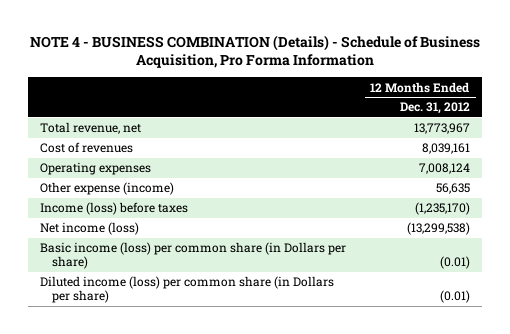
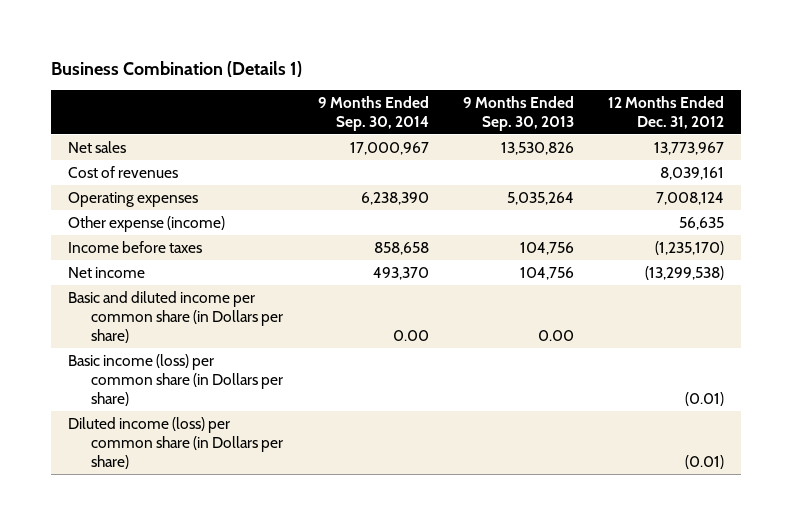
[30,34,481,69] NOTE 4 - BUSINESS COMBINATION (Details) - Schedule of Business Acquisition, Pro Forma Information -> [50,60,302,77] Business Combination (Details 1)
none -> [317,96,429,132] 9 Months Ended Sep. 30, 2014
none -> [462,96,574,132] 9 Months Ended Sep. 30, 2013
[40,122,142,135] Total revenue, net -> [67,140,126,153] Net sales
[40,202,189,216] Income (loss) before taxes -> [67,240,202,253] Income before taxes
[40,222,140,236] Net income (loss) -> [67,266,145,278] Net income
none -> [67,290,284,343] Basic and diluted income per common share (in Dollars per share)

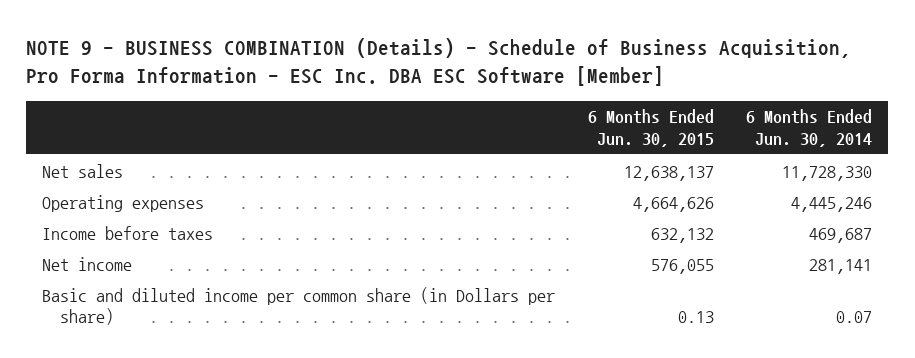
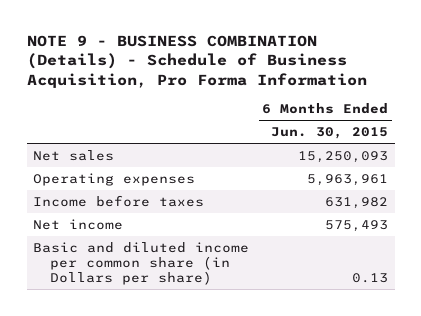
[26,38,852,87] NOTE 9 - BUSINESS COMBINATION (Details) - Schedule of Business Acquisition, Pro Forma Information - ESC Inc. DBA ESC Software [Member] -> [26,35,367,88] NOTE 9 - BUSINESS COMBINATION (Details) - Schedule of Business Acquisition, Pro Forma Information
[746,109,873,147] 6 Months Ended Jun. 30, 2014 -> none
[623,165,714,181] 12,638,137 -> [298,150,389,163] 15,250,093
[632,196,714,212] 4,664,626 -> [307,173,389,186] 5,963,961
[650,227,714,243] 632,132 -> [325,196,389,209] 631,982
[650,258,714,274] 576,055 -> [325,219,389,232] 575,493

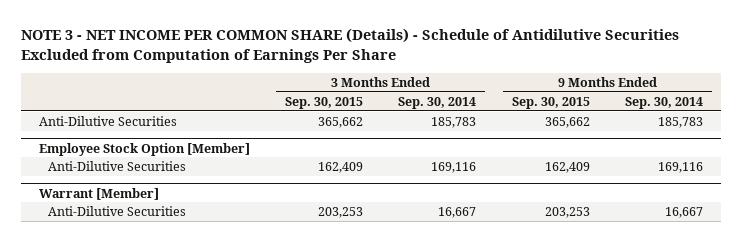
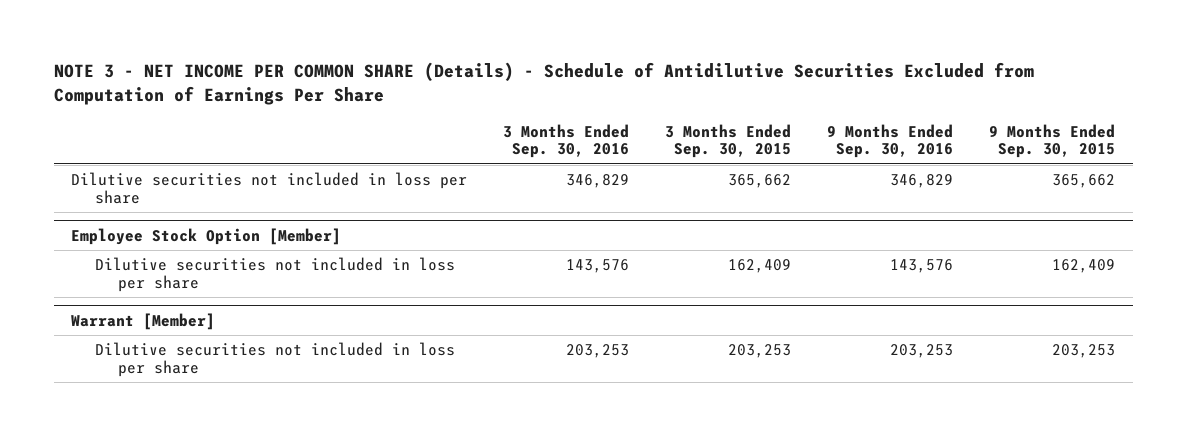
[398,96,477,109] Sep. 30, 2014 -> none
[625,96,704,109] Sep. 30, 2014 -> none
none -> [503,123,630,159] 3 Months Ended Sep. 30, 2016
none -> [826,123,953,159] 9 Months Ended Sep. 30, 2016
[38,115,177,126] Anti-Dilutive Securities -> [71,171,468,204] Dilutive securities not included in loss per share
[47,160,186,171] Anti-Dilutive Securities -> [94,256,455,292] Dilutive securities not included in loss per share
[47,205,186,216] Anti-Dilutive Securities -> [94,341,455,377] Dilutive securities not included in loss per share

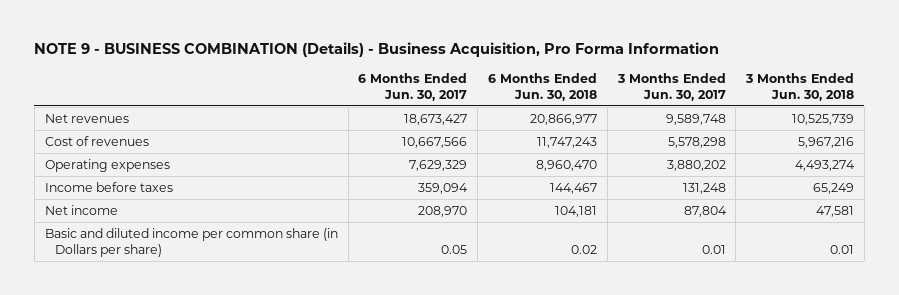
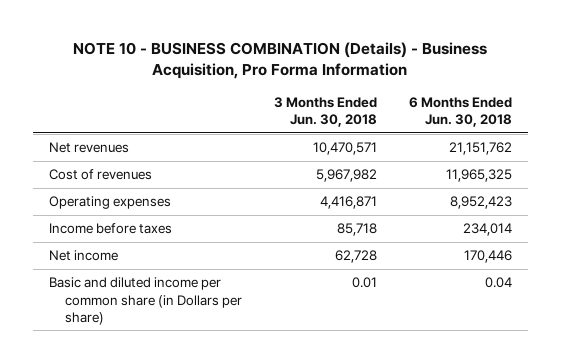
[34,42,720,58] NOTE 9 - BUSINESS COMBINATION (Details) - Business Acquisition, Pro Forma Information -> [73,41,488,80] NOTE 10 - BUSINESS COMBINATION (Details) - Business Acquisition, Pro Forma Information
[358,72,468,101] 6 Months Ended Jun. 30, 2017 -> none
[616,72,726,101] 3 Months Ended Jun. 30, 2017 -> none
[529,113,597,125] 20,866,977 -> [448,142,512,156] 21,151,762
[792,113,855,125] 10,525,739 -> [313,142,378,156] 10,470,571
[536,136,597,148] 11,747,243 -> [445,169,512,183] 11,965,325
[798,136,855,148] 5,967,216 -> [316,169,378,183] 5,967,982
[535,159,597,171] 8,960,470 -> [449,196,512,210] 8,952,423
[795,159,856,171] 4,493,274 -> [320,196,378,210] 4,416,871
[549,182,597,194] 144,467 -> [462,223,512,237] 234,014
[813,182,855,194] 65,249 -> [337,223,378,237] 85,718
[554,205,597,217] 104,181 -> [463,250,512,264] 170,446
[816,205,855,217] 47,581 -> [335,250,378,264] 62,728
[570,244,597,254] 0.02 -> [484,277,512,289] 0.04

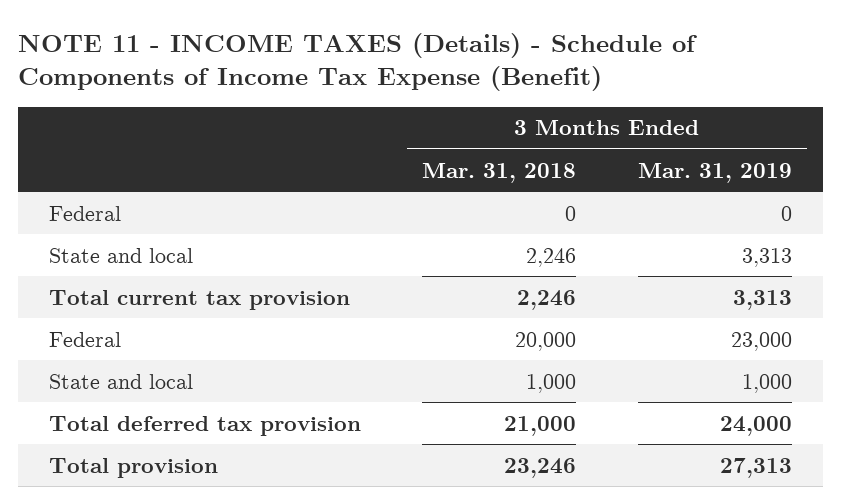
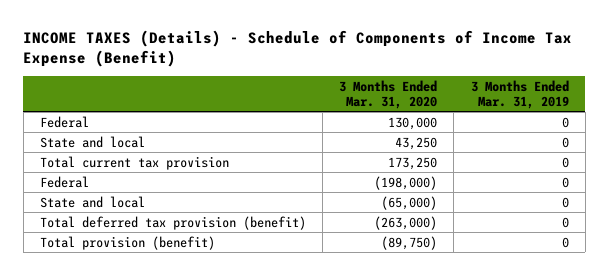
[18,32,698,92] NOTE 11 - INCOME TAXES (Details) - Schedule of Components of Income Tax Expense (Benefit) -> [23,30,573,68] INCOME TAXES (Details) - Schedule of Components of Income Tax Expense (Benefit)
[422,162,577,183] Mar. 31, 2018 -> none
none -> [339,79,438,109] 3 Months Ended Mar. 31, 2020
[741,247,792,267] 3,313 -> [561,136,569,148] 0
[732,289,792,310] 3,313 -> [561,156,569,168] 0
[730,331,792,351] 23,000 -> [561,176,569,188] 0
[741,373,792,393] 1,000 -> [561,196,569,208] 0
[48,415,361,436] Total deferred tax provision -> [39,215,306,230] Total deferred tax provision (benefit)
[719,415,792,436] 24,000 -> [561,216,569,228] 0
[48,457,218,478] Total provision -> [39,235,215,250] Total provision (benefit)
[719,457,792,478] 27,313 -> [561,236,569,248] 0

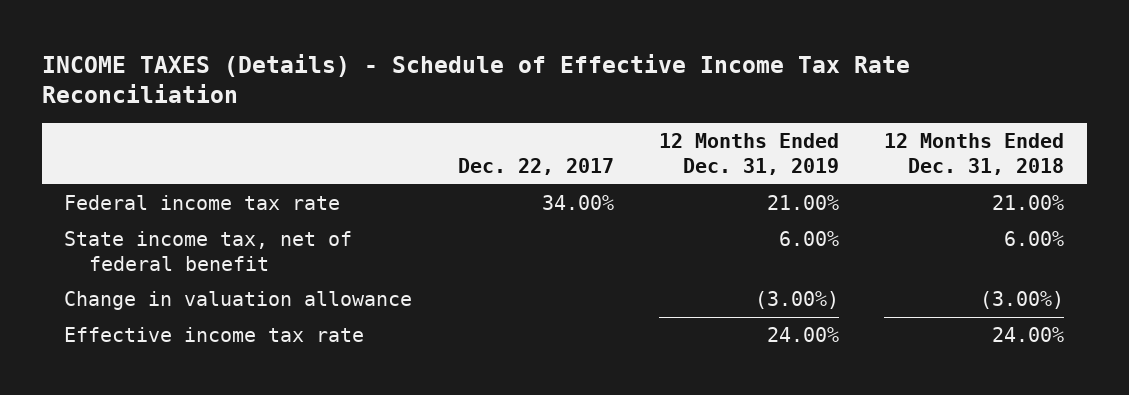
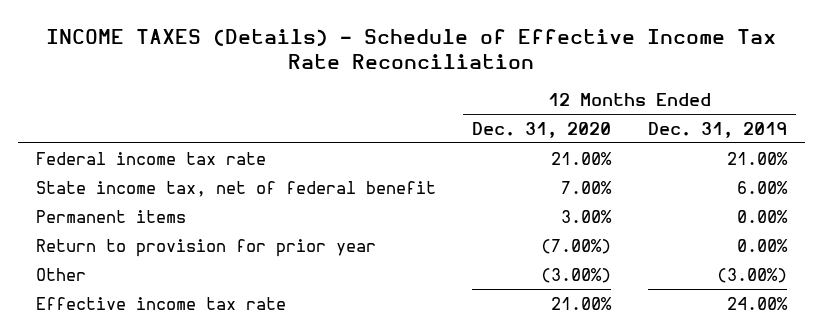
[457,157,614,175] Dec. 22, 2017 -> none
[884,133,1065,175] 12 Months Ended Dec. 31, 2018 -> none
none -> [472,121,612,138] Dec. 31, 2020
none -> [36,209,187,223] Permanent items
none -> [36,238,377,257] Return to provision for prior year
[64,291,413,311] Change in valuation allowance -> [36,267,87,281] Other

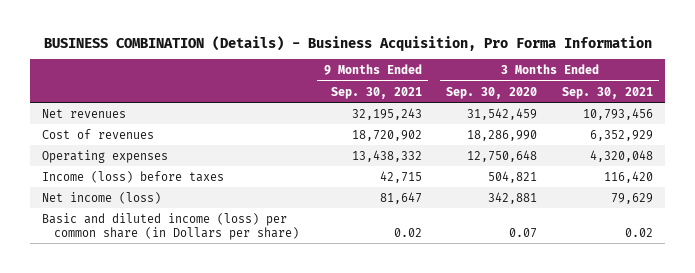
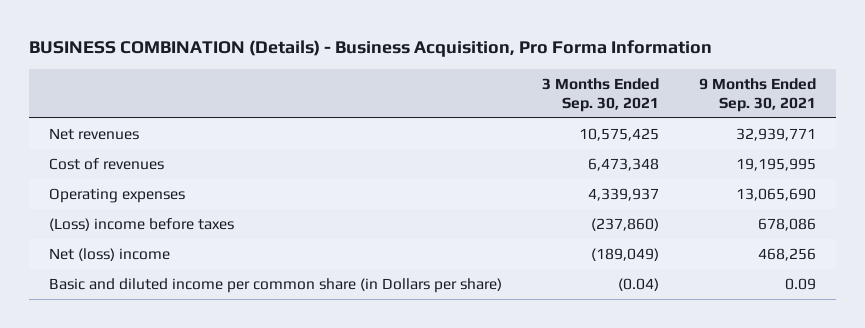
[446,86,538,99] Sep. 30, 2020 -> none
[351,107,422,120] 32,195,243 -> [736,127,817,141] 32,939,771
[583,107,654,120] 10,793,456 -> [579,127,660,141] 10,575,425
[351,129,422,141] 18,720,902 -> [736,157,817,171] 19,195,995
[590,129,654,141] 6,352,929 -> [588,157,660,171] 6,473,348
[351,149,422,162] 13,438,332 -> [736,187,817,201] 13,065,690
[590,149,654,162] 4,320,048 -> [588,187,660,201] 4,339,937
[42,170,225,183] Income (loss) before taxes -> [49,217,235,231] (Loss) income before taxes
[379,170,422,183] 42,715 -> [758,217,817,231] 678,086
[604,170,654,183] 116,420 -> [591,217,660,231] (237,860)
[42,191,162,204] Net income (loss) -> [49,247,171,261] Net (loss) income
[379,191,422,204] 81,647 -> [758,247,817,261] 468,256
[611,192,654,204] 79,629 -> [591,247,660,261] (189,049)
[42,212,299,240] Basic and diluted income (loss) per common share (in Dollars per share) -> [49,277,503,293] Basic and diluted income per common share (in Dollars per share)
[393,227,422,237] 0.02 -> [785,277,817,290] 0.09
[625,227,654,237] 0.02 -> [618,277,660,291] (0.04)

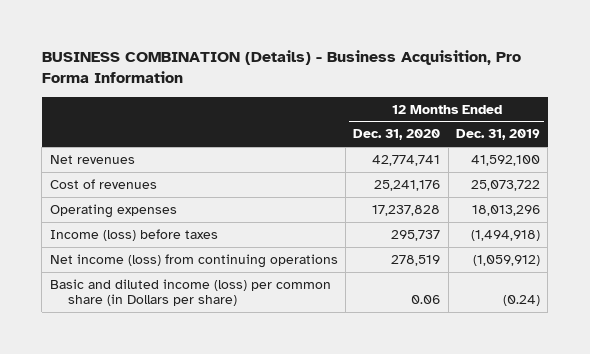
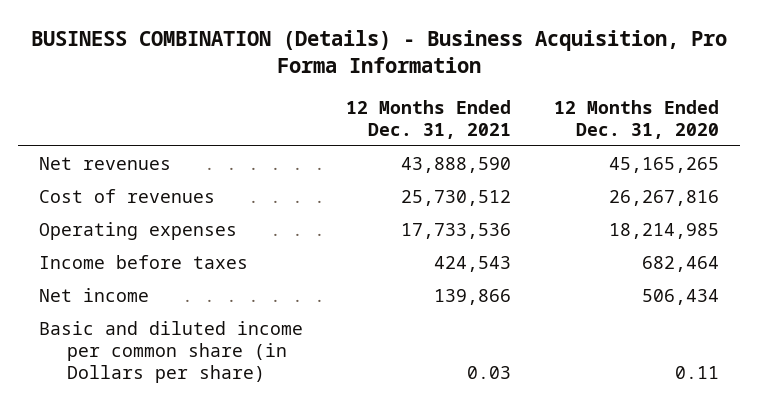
[456,129,541,141] Dec. 31, 2019 -> none
none -> [345,99,511,140] 12 Months Ended Dec. 31, 2021
[372,154,441,166] 42,774,741 -> [608,156,719,173] 45,165,265
[374,179,441,191] 25,241,176 -> [608,189,719,206] 26,267,816
[372,204,441,216] 17,237,828 -> [608,222,719,239] 18,214,985
[49,228,218,241] Income (loss) before taxes -> [39,254,249,269] Income before taxes
[391,229,441,241] 295,737 -> [641,255,719,272] 682,464
[49,253,338,268] Net income (loss) from continuing operations -> [39,287,150,302] Net income
[391,254,441,266] 278,519 -> [641,288,719,305] 506,434
[49,278,331,307] Basic and diluted income (loss) per common share (in Dollars per share) -> [39,320,304,384] Basic and diluted income per common share (in Dollars per share)
[411,295,441,305] 0.06 -> [674,366,719,380] 0.11

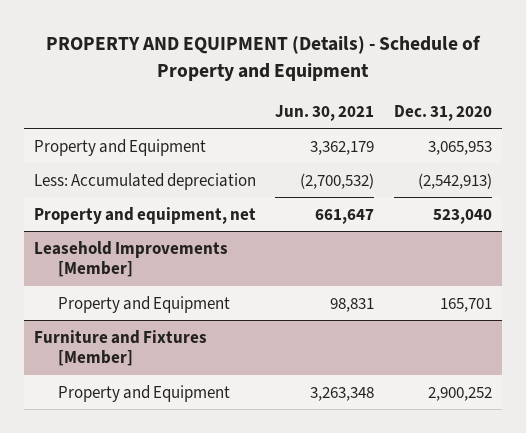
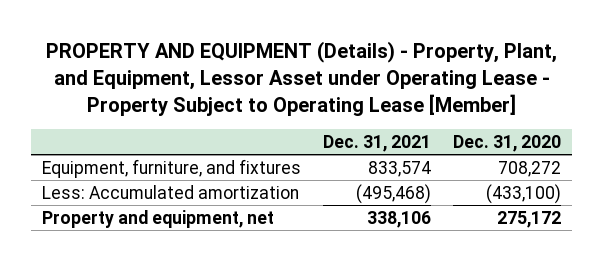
[45,35,481,81] PROPERTY AND EQUIPMENT (Details) - Schedule of Property and Equipment -> [45,41,557,116] PROPERTY AND EQUIPMENT (Details) - Property, Plant, and Equipment, Lessor Asset under Operating Lease - Property Subject to Operating Lease [Member]
[275,104,375,121] Jun. 30, 2021 -> none
none -> [323,134,432,152] Dec. 31, 2021
[33,240,228,278] Leasehold Improvements [Member] -> none
[57,295,230,313] Property and Equipment -> none
[33,329,207,367] Furniture and Fixtures [Member] -> none
[57,384,230,402] Property and Equipment -> none
[33,138,206,156] Property and Equipment -> [42,158,302,178] Equipment, furniture, and fixtures
[427,140,492,155] 3,065,953 -> [498,160,562,177] 708,272
[33,172,256,190] Less: Accumulated depreciation -> [42,184,300,199] Less: Accumulated amortization
[417,172,492,189] (2,542,913) -> [486,183,562,204] (433,100)
[432,208,492,224] 523,040 -> [497,210,562,228] 275,172

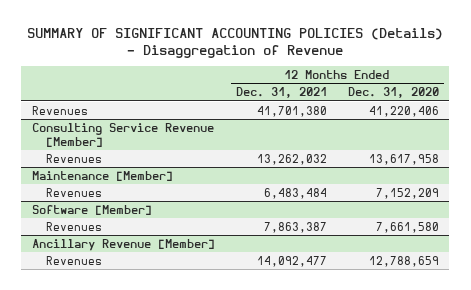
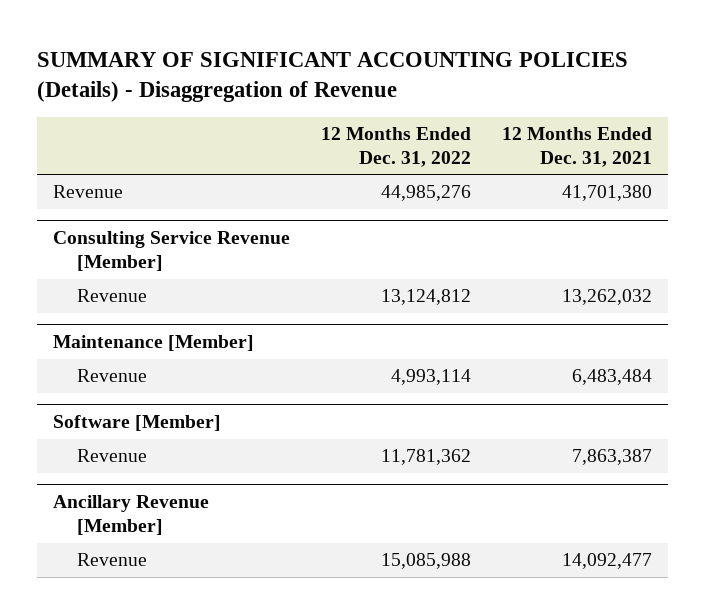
[347,87,439,99] Dec. 31, 2020 -> none
none -> [321,126,472,167] 12 Months Ended Dec. 31, 2022
[31,105,88,115] Revenues -> [52,185,123,199] Revenue
[46,153,103,163] Revenues -> [77,289,148,303] Revenue
[46,187,103,197] Revenues -> [77,369,148,383] Revenue
[46,221,103,231] Revenues -> [77,449,148,463] Revenue
[46,255,103,265] Revenues -> [77,553,148,567] Revenue

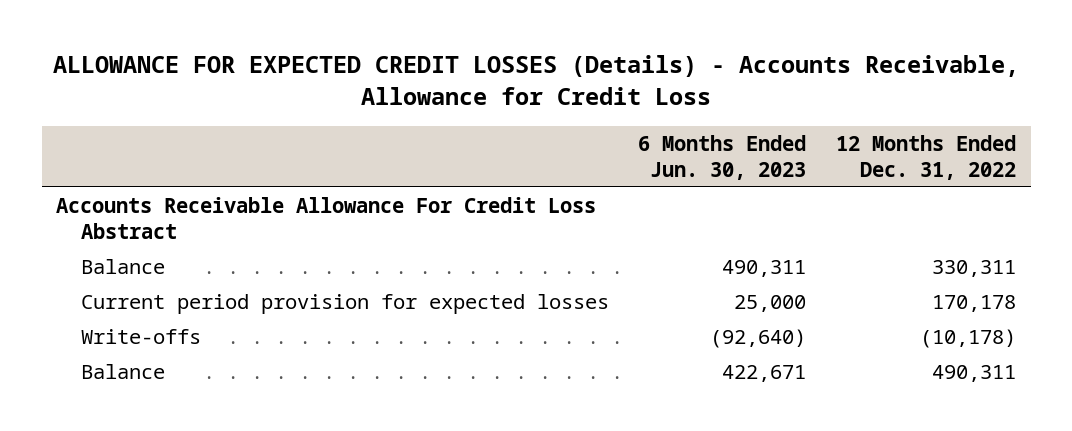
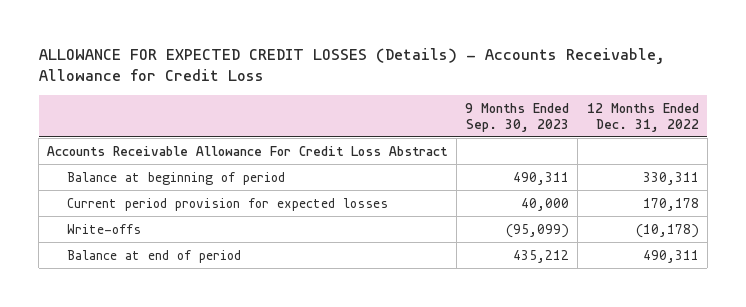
[638,134,807,180] 6 Months Ended Jun. 30, 2023 -> none
none -> [465,102,570,132] 9 Months Ended Sep. 30, 2023
[80,258,165,274] Balance -> [66,171,285,185] Balance at beginning of period
[80,363,165,379] Balance -> [66,249,241,263] Balance at end of period

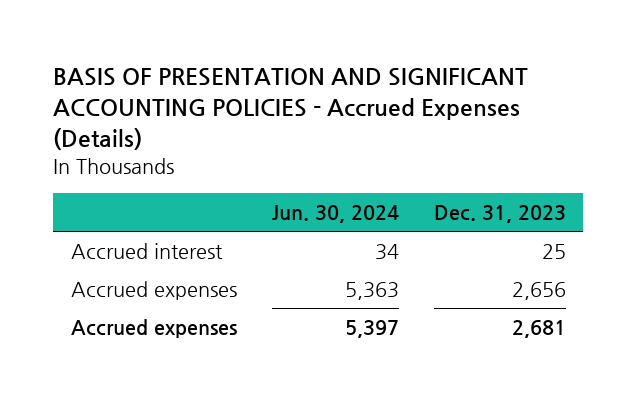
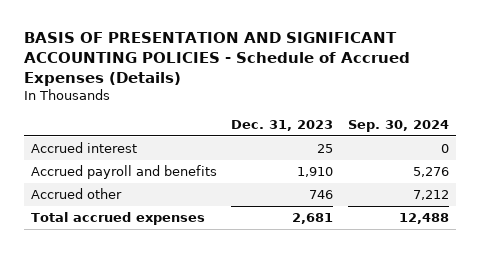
[53,68,529,151] BASIS OF PRESENTATION AND SIGNIFICANT ACCOUNTING POLICIES - Accrued Expenses (Details) -> [23,32,410,86] BASIS OF PRESENTATION AND SIGNIFICANT ACCOUNTING POLICIES - Schedule of Accrued Expenses (Details)
[271,204,399,223] Jun. 30, 2024 -> none
none -> [347,119,449,132] Sep. 30, 2024
none -> [30,165,217,180] Accrued payroll and benefits
[70,281,237,301] Accrued expenses -> [30,188,122,200] Accrued other
[511,282,566,301] 2,656 -> [309,190,334,200] 746
[70,319,237,339] Accrued expenses -> [30,212,205,226] Total accrued expenses

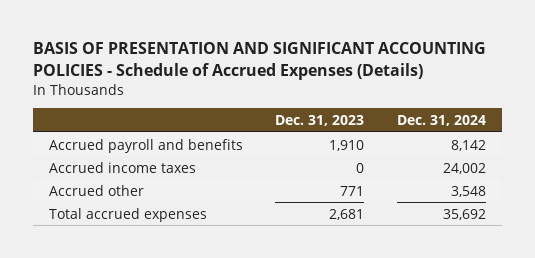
[347,119,449,132] Sep. 30, 2024 -> none
none -> [396,115,486,127] Dec. 31, 2024
[30,142,137,154] Accrued interest -> none
none -> [48,161,196,173] Accrued income taxes
[309,190,334,200] 746 -> [340,185,365,196] 771

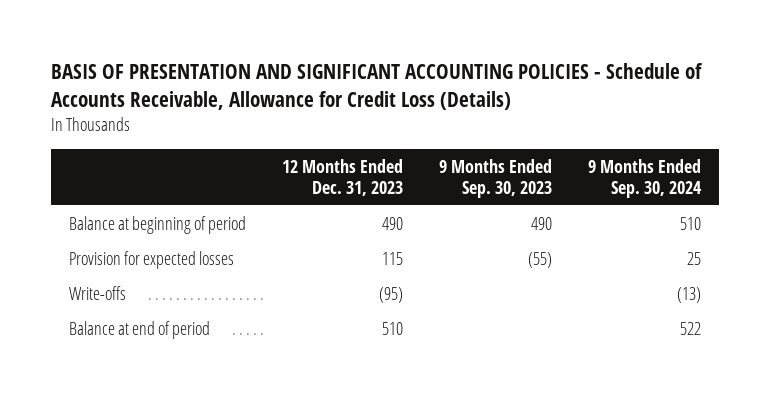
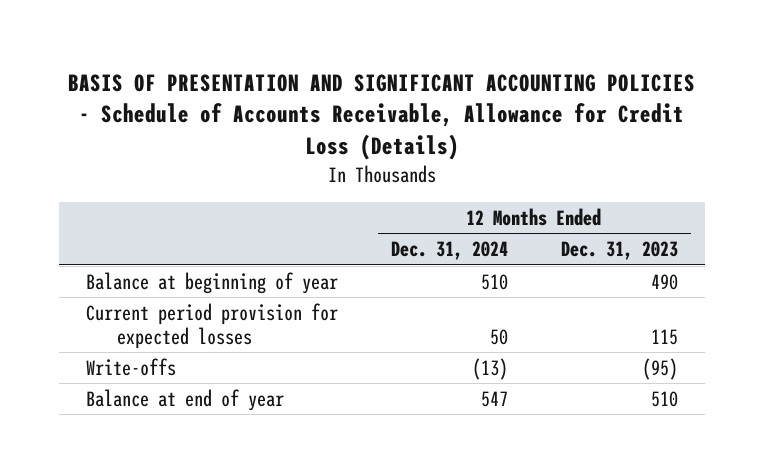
[439,158,553,198] 9 Months Ended Sep. 30, 2023 -> none
[587,158,702,198] 9 Months Ended Sep. 30, 2024 -> none
none -> [390,241,508,261] Dec. 31, 2024
[69,215,247,234] Balance at beginning of period -> [85,271,338,294] Balance at beginning of year
[69,250,235,269] Provision for expected losses -> [85,302,338,349] Current period provision for expected losses
[69,320,211,339] Balance at end of period -> [85,388,284,411] Balance at end of year

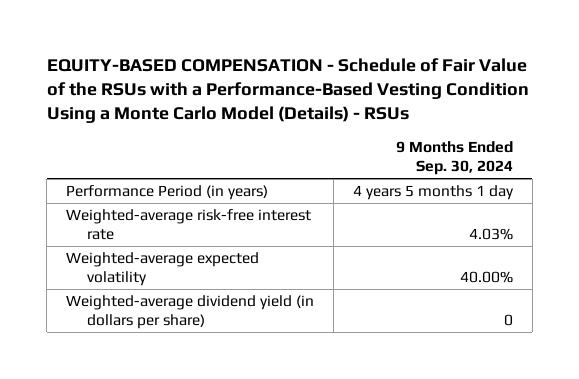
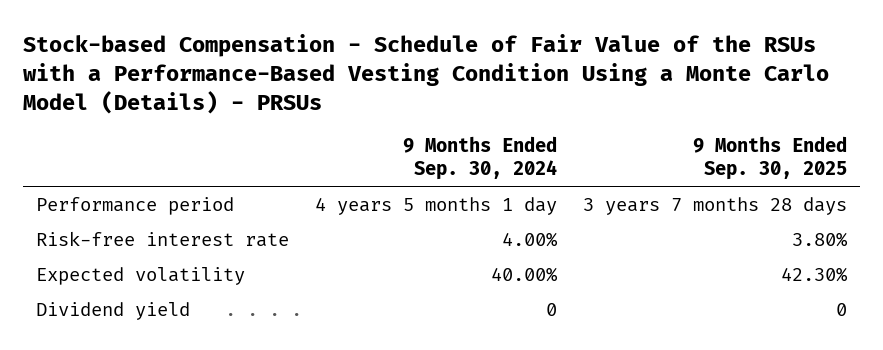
[46,57,529,124] EQUITY-BASED COMPENSATION - Schedule of Fair Value of the RSUs with a Performance-Based Vesting Condition Using a Monte Carlo Model (Details) - RSUs -> [23,33,830,114] Stock-based Compensation - Schedule of Fair Value of the RSUs with a Performance-Based Vesting Condition Using a Monte Carlo Model (Details) - PRSUs
none -> [693,136,848,181] 9 Months Ended Sep. 30, 2025
[65,184,268,200] Performance Period (in years) -> [36,196,235,215] Performance period
[65,208,311,241] Weighted-average risk-free interest rate -> [36,230,290,247] Risk-free interest rate
[468,228,513,241] 4.03% -> [502,231,559,247] 4.00%
[65,251,259,287] Weighted-average expected volatility -> [36,266,246,285] Expected volatility
[65,294,314,330] Weighted-average dividend yield (in dollars per share) -> [36,301,191,320] Dividend yield

